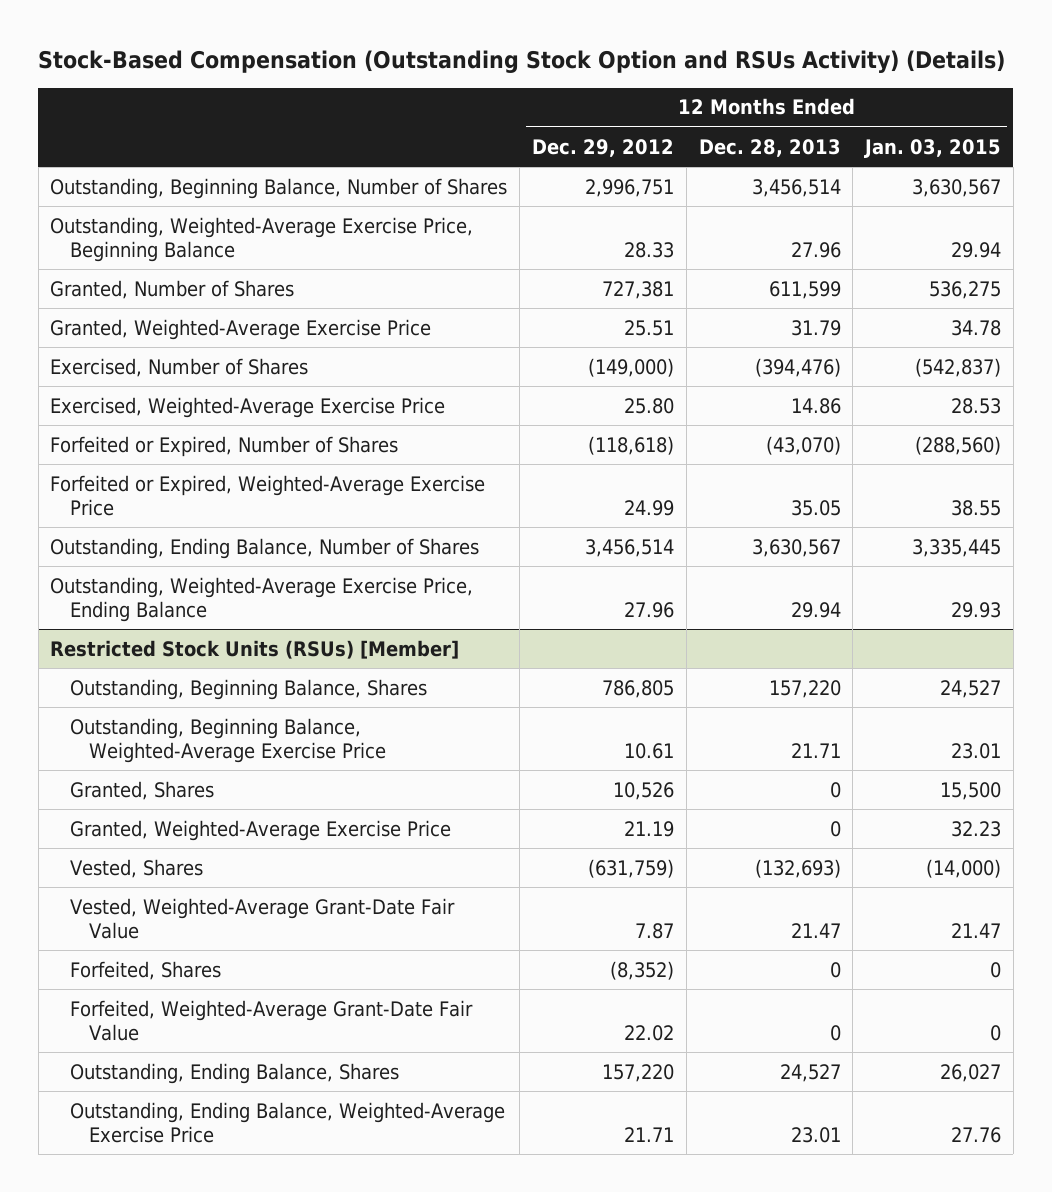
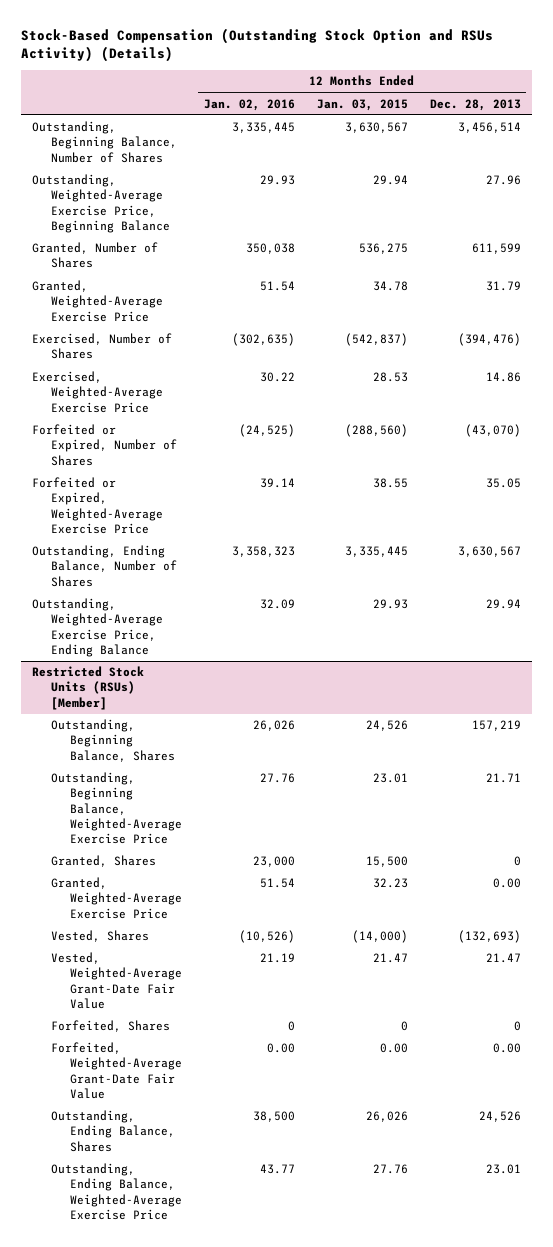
[532,138,675,157] Dec. 29, 2012 -> none
none -> [203,98,295,111] Jan. 02, 2016
[768,679,841,698] 157,220 -> [471,720,521,732] 157,219
[940,679,1002,698] 24,527 -> [365,720,408,732] 24,526
[829,820,841,837] 0 -> [492,878,521,889] 0.00
[829,1024,841,1041] 0 -> [492,1043,521,1054] 0.00
[990,1024,1002,1041] 0 -> [379,1043,408,1054] 0.00
[779,1063,841,1082] 24,527 -> [478,1111,521,1123] 24,526
[940,1063,1002,1082] 26,027 -> [365,1111,408,1123] 26,026

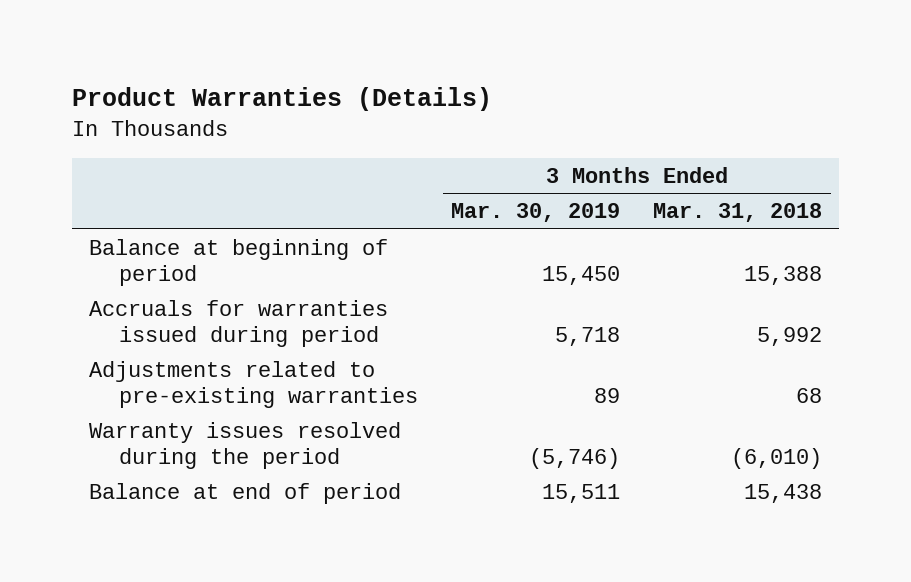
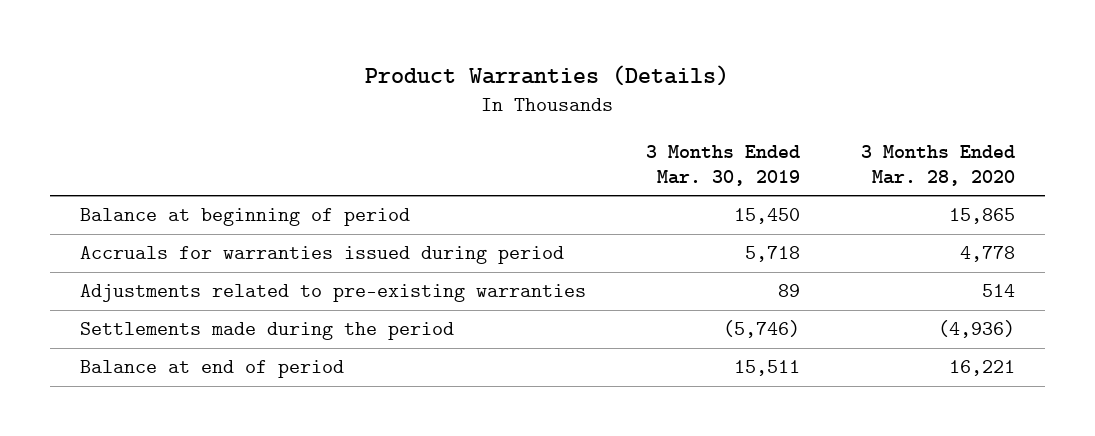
[653,203,823,223] Mar. 31, 2018 -> none
none -> [860,144,1015,187] 3 Months Ended Mar. 28, 2020
[88,422,401,469] Warranty issues resolved during the period -> [79,322,454,341] Settlements made during the period

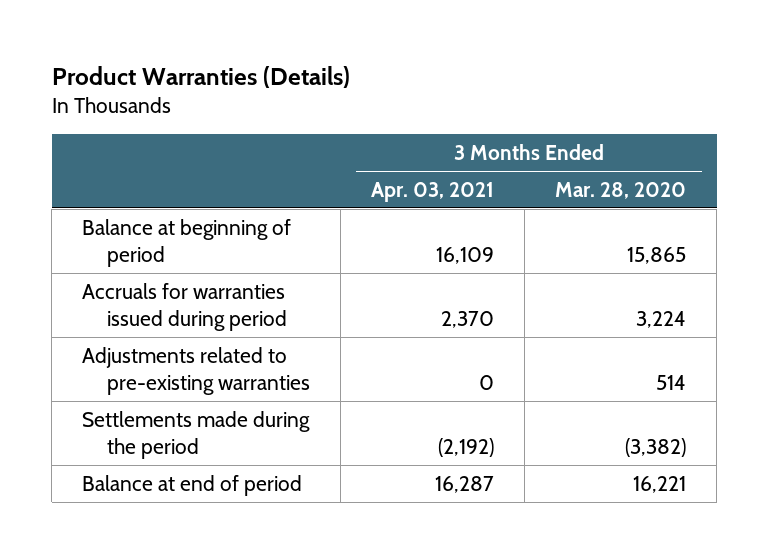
[646,144,801,187] 3 Months Ended Mar. 30, 2019 -> none
none -> [371,181,495,202] Apr. 03, 2021
[959,246,1015,263] 4,778 -> [636,310,687,328] 3,224
[937,320,1015,339] (4,936) -> [625,437,687,457] (3,382)

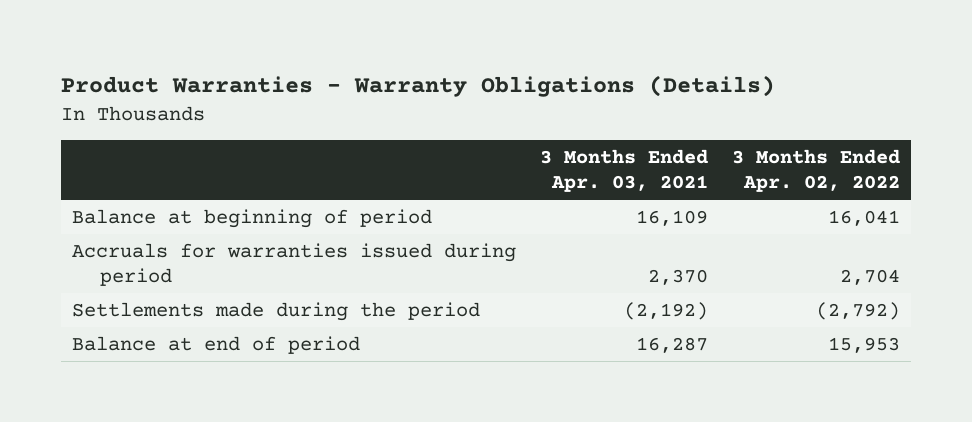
[51,65,350,88] Product Warranties (Details) -> [60,75,775,98] Product Warranties - Warranty Obligations (Details)
[555,181,687,199] Mar. 28, 2020 -> none
none -> [731,149,900,193] 3 Months Ended Apr. 02, 2022
[82,346,311,395] Adjustments related to pre-existing warranties -> none

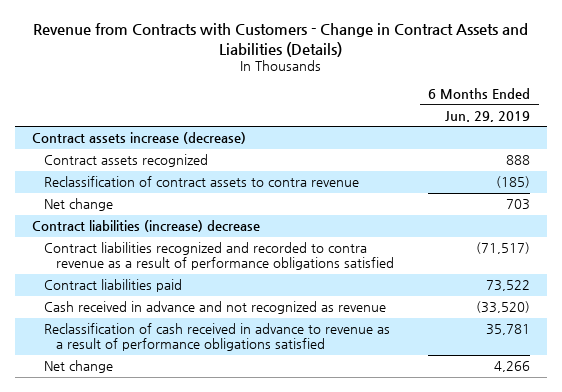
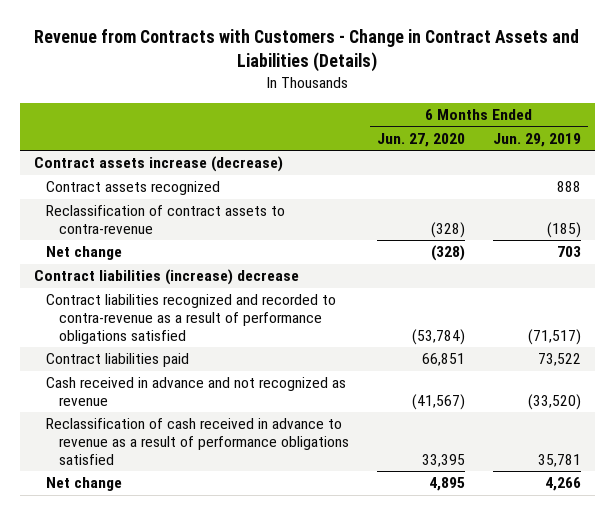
none -> [377,133,466,148] Jun. 27, 2020
[43,176,359,188] Reclassification of contract assets to contra revenue -> [46,205,286,235] Reclassification of contract assets to contra-revenue
[43,242,395,271] Contract liabilities recognized and recorded to contra revenue as a result of performance obligations satisfied -> [46,294,337,344] Contract liabilities recognized and recorded to contra-revenue as a result of performance obligations satisfied

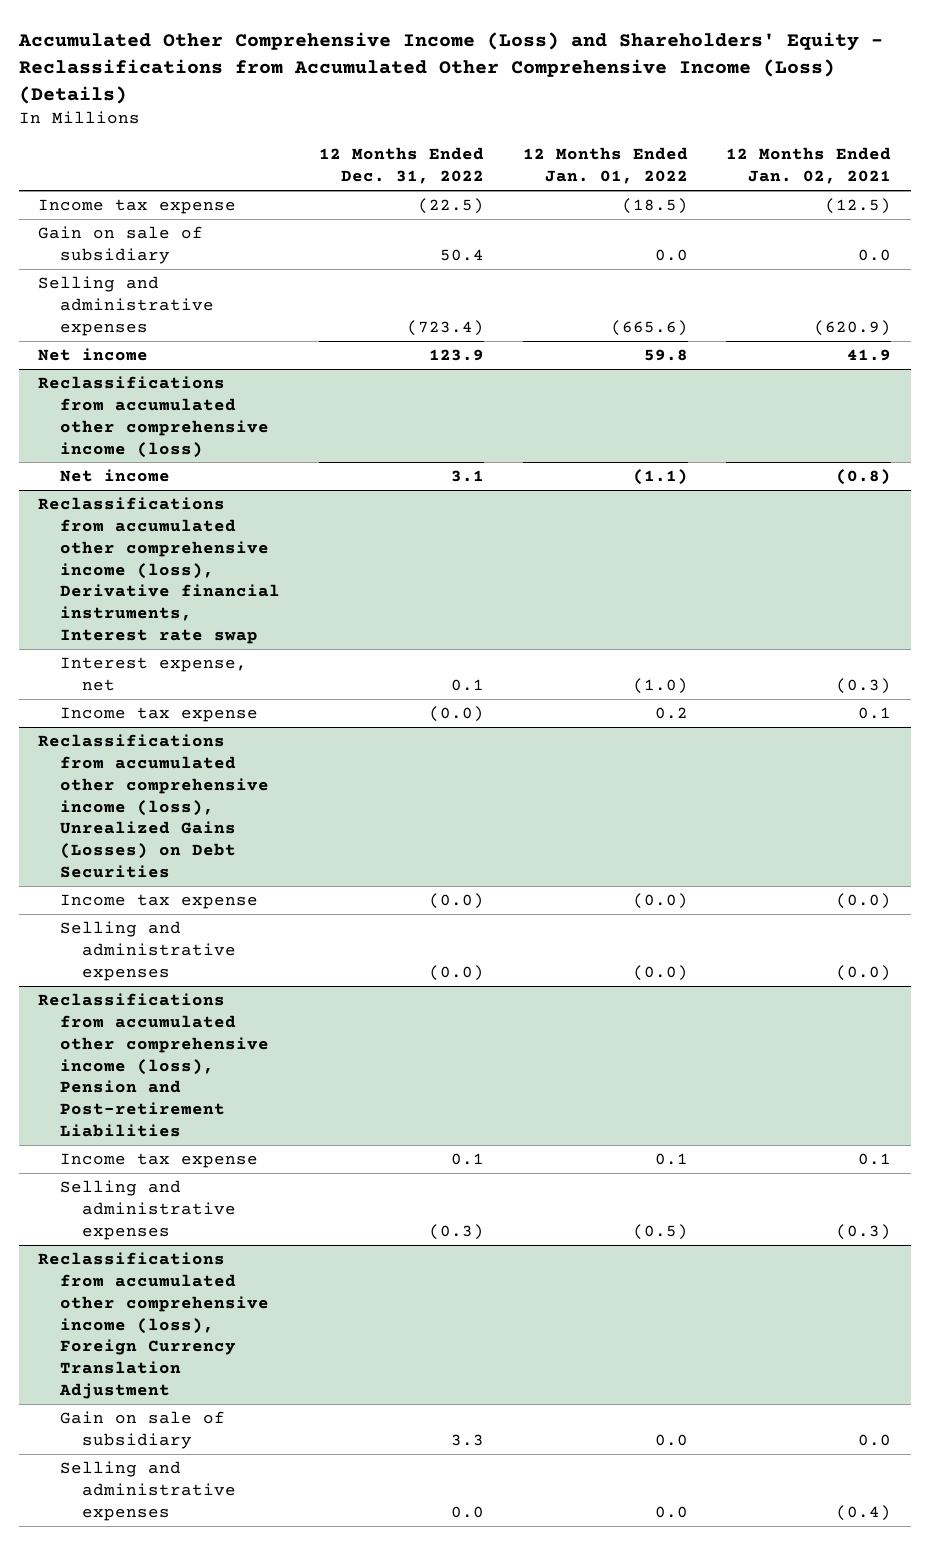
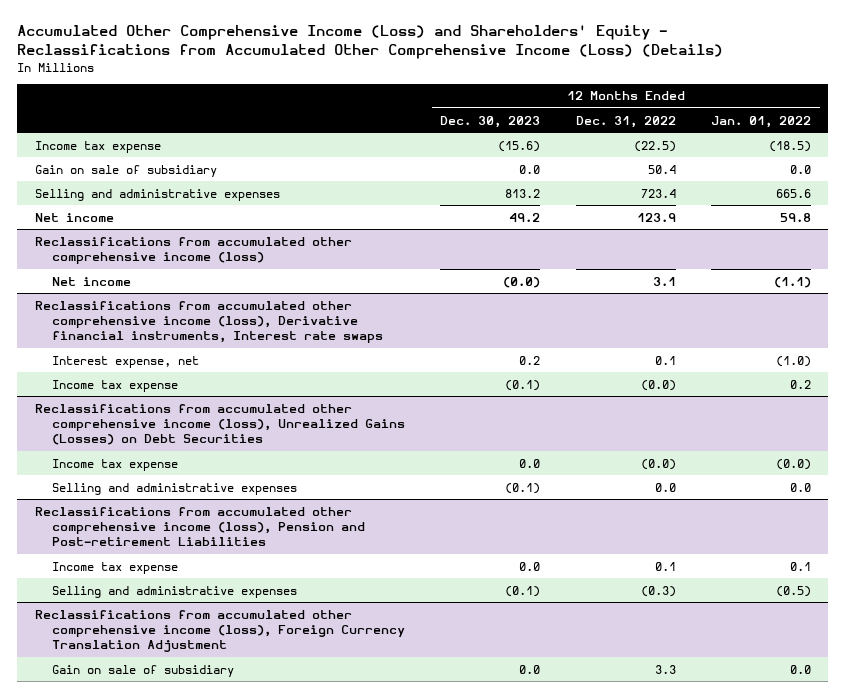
[726,147,892,185] 12 Months Ended Jan. 02, 2021 -> none
none -> [440,115,541,128] Dec. 30, 2023
[406,319,484,336] (723.4) -> [640,188,676,198] 723.4
[610,319,688,336] (665.6) -> [775,188,811,198] 665.6
[38,496,281,645] Reclassifications from accumulated other comprehensive income (loss), Derivative financial instruments, Interest rate swap -> [34,300,384,344] Reclassifications from accumulated other comprehensive income (loss), Derivative financial instruments, Interest rate swaps
[428,964,484,981] (0.0) -> [654,482,676,492] 0.0
[632,964,688,981] (0.0) -> [789,482,811,492] 0.0
[60,1460,237,1521] Selling and administrative expenses -> none

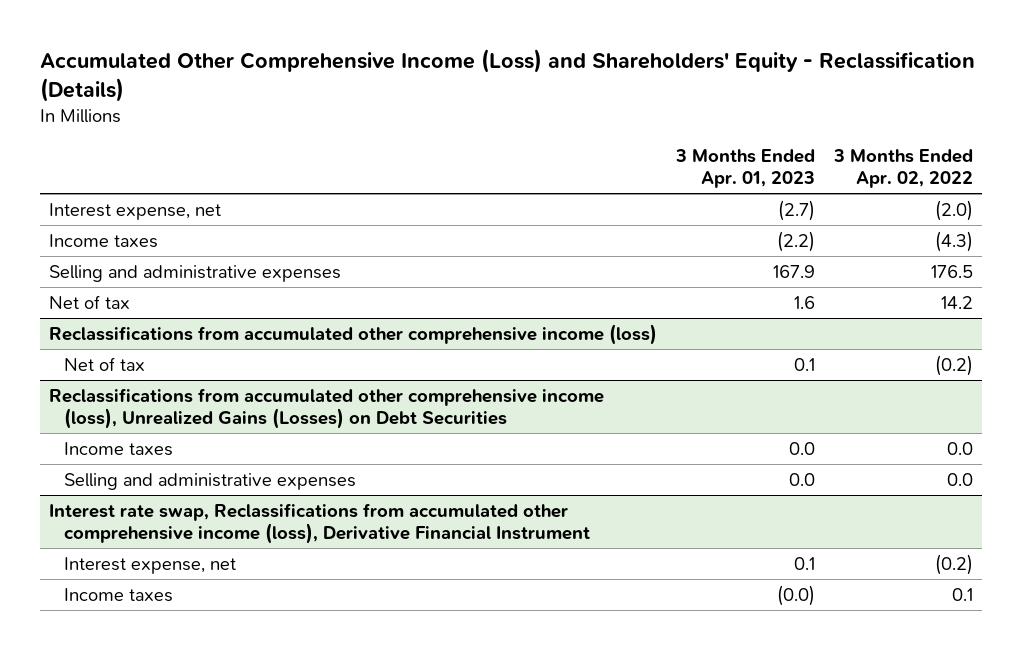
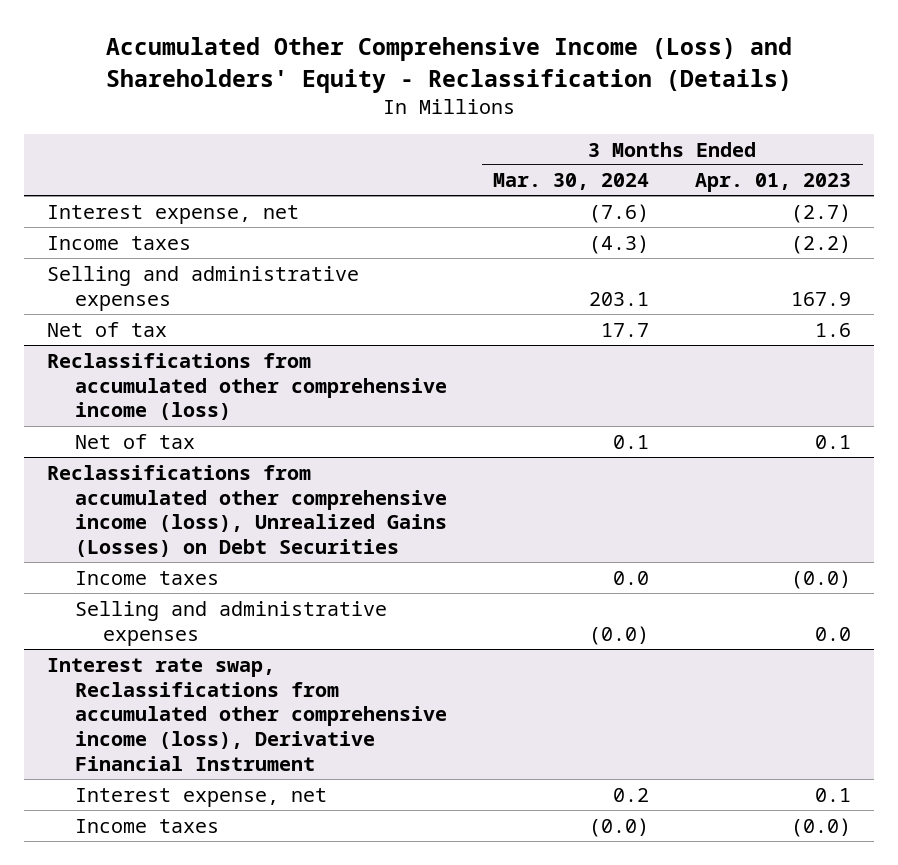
[832,149,973,189] 3 Months Ended Apr. 02, 2022 -> none
none -> [493,173,650,191] Mar. 30, 2024
[788,441,815,455] 0.0 -> [791,569,852,589] (0.0)

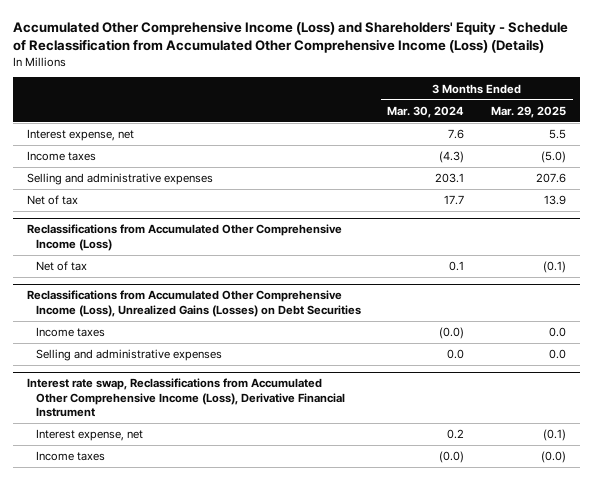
[106,37,793,93] Accumulated Other Comprehensive Income (Loss) and Shareholders' Equity - Reclassification (Details) -> [13,20,569,53] Accumulated Other Comprehensive Income (Loss) and Shareholders' Equity - Schedule of Reclassification from Accumulated Other Comprehensive Income (Loss) (Details)
[695,173,852,193] Apr. 01, 2023 -> none
none -> [491,105,567,118] Mar. 29, 2025
[589,203,650,223] (7.6) -> [448,129,465,140] 7.6
[46,352,448,421] Reclassifications from accumulated other comprehensive income (loss) -> [26,224,342,251] Reclassifications from Accumulated Other Comprehensive Income (Loss)
[46,464,448,558] Reclassifications from accumulated other comprehensive income (loss), Unrealized Gains (Losses) on Debt Securities -> [26,290,361,317] Reclassifications from Accumulated Other Comprehensive Income (Loss), Unrealized Gains (Losses) on Debt Securities
[613,570,650,585] 0.0 -> [439,327,465,340] (0.0)
[589,625,650,645] (0.0) -> [447,349,465,360] 0.0
[46,657,448,772] Interest rate swap, Reclassifications from accumulated other comprehensive income (loss), Derivative Financial Instrument -> [26,378,345,418] Interest rate swap, Reclassifications from Accumulated Other Comprehensive Income (Loss), Derivative Financial Instrument

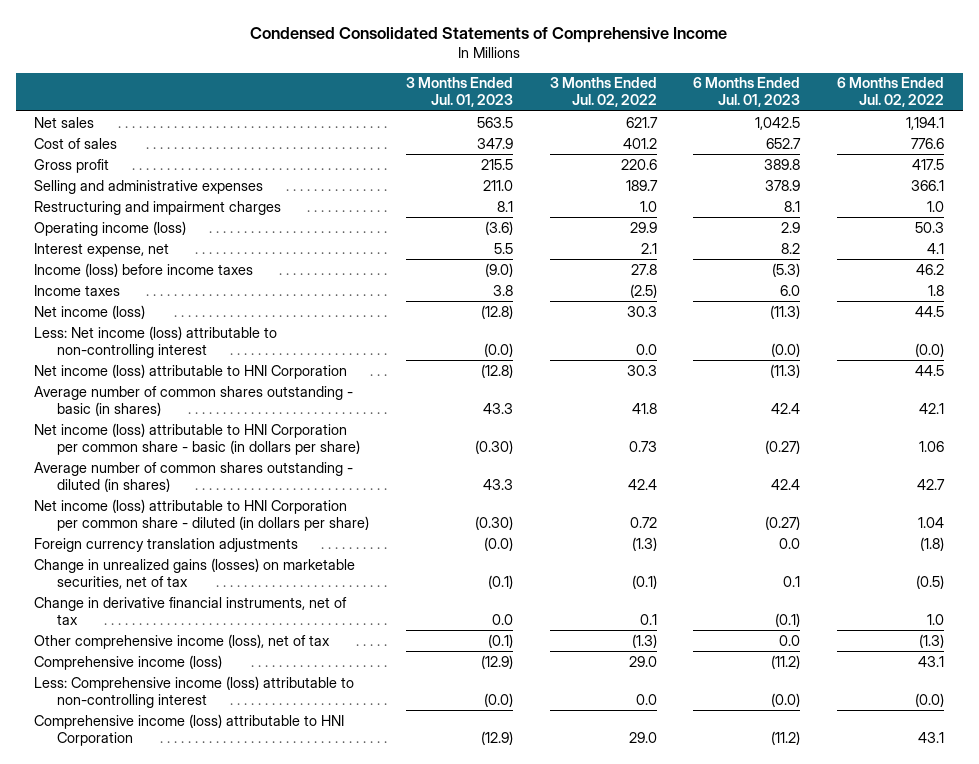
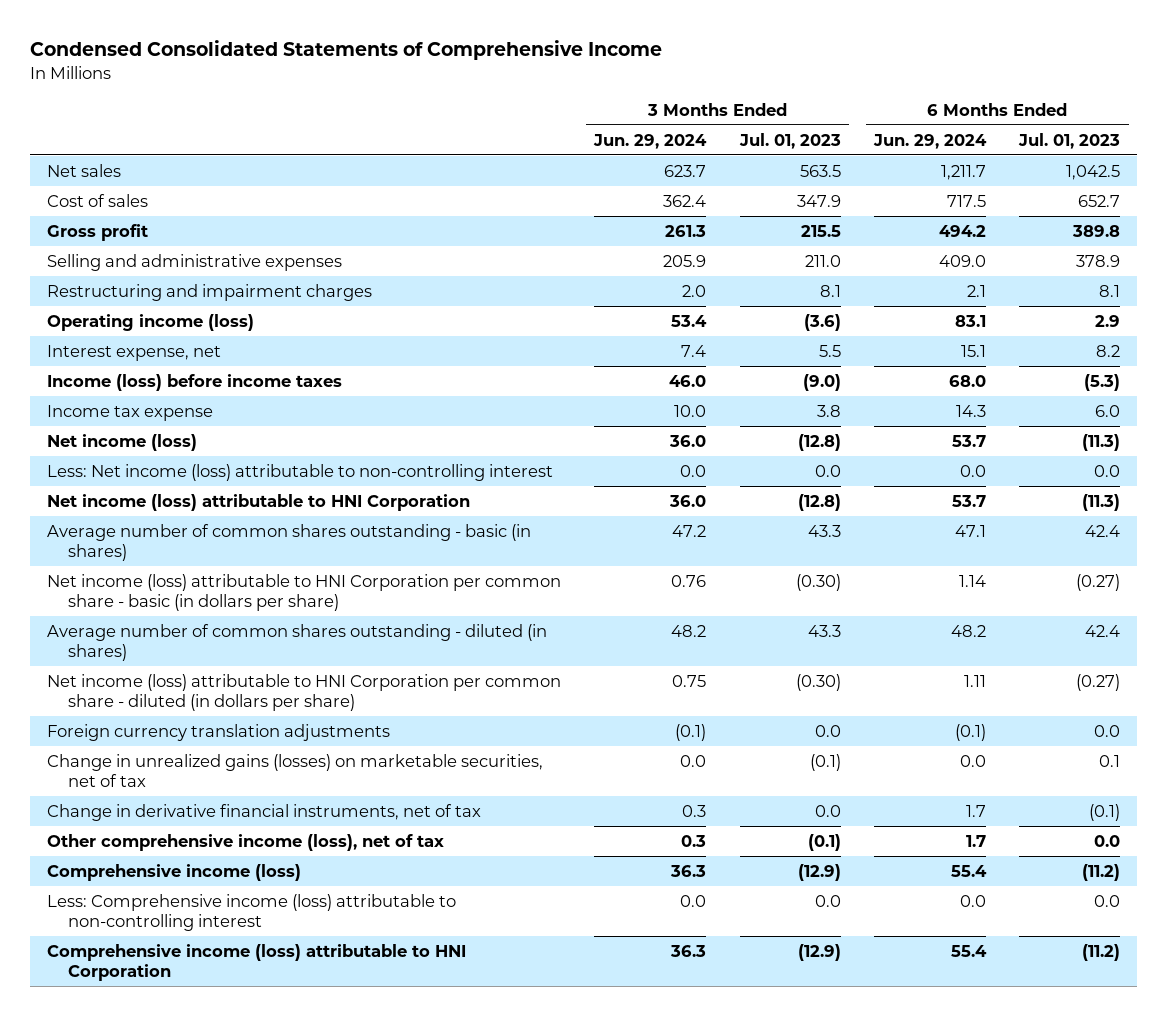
[549,77,657,108] 3 Months Ended Jul. 02, 2022 -> none
[837,77,945,108] 6 Months Ended Jul. 02, 2022 -> none
none -> [593,133,708,149] Jun. 29, 2024
none -> [873,133,988,149] Jun. 29, 2024
[34,284,121,296] Income taxes -> [47,404,214,421] Income tax expense
[483,342,513,357] (0.0) -> [814,464,841,477] 0.0
[771,342,801,357] (0.0) -> [1094,464,1121,477] 0.0
[483,536,513,551] (0.0) -> [814,724,841,737] 0.0
[483,692,513,707] (0.0) -> [814,894,841,907] 0.0
[771,692,801,707] (0.0) -> [1094,894,1121,907] 0.0

